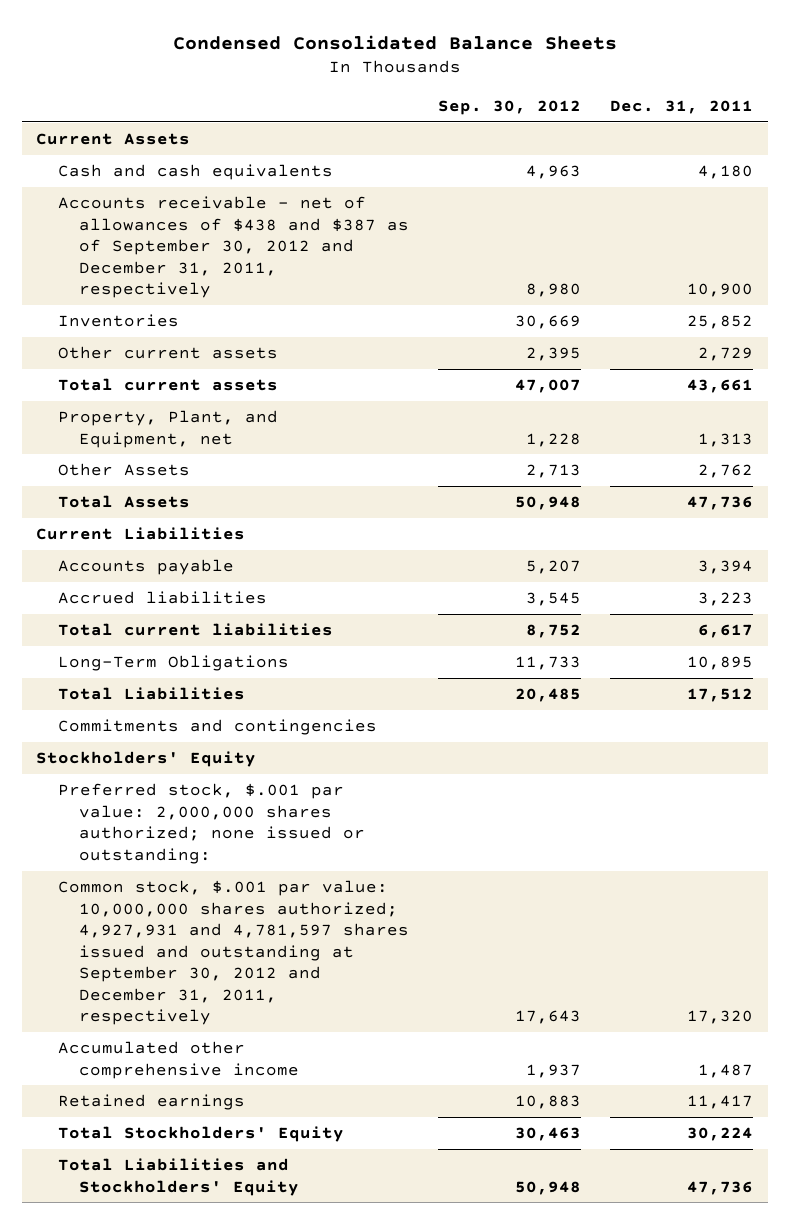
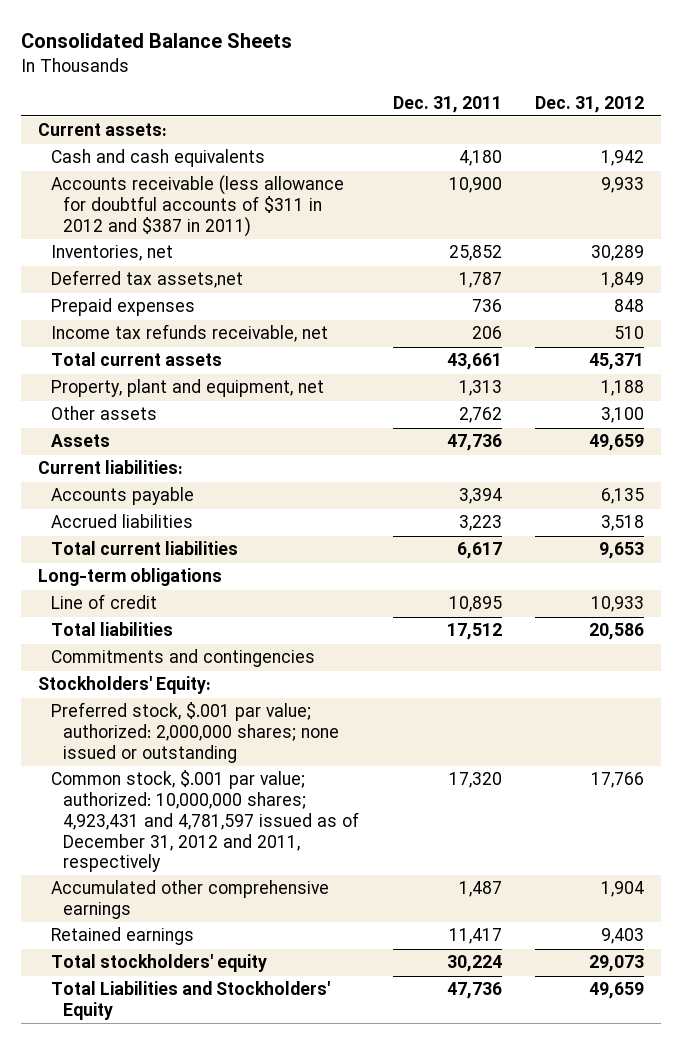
[172,34,617,50] Condensed Consolidated Balance Sheets -> [21,33,293,49] Consolidated Balance Sheets
[438,99,582,115] Sep. 30, 2012 -> none
none -> [535,95,645,113] Dec. 31, 2012
[36,133,191,146] Current Assets -> [38,123,168,137] Current assets:
[57,346,278,360] Other current assets -> none
[57,196,410,299] Accounts receivable - net of allowances of $438 and $387 as of September 30, 2012 and December 31, 2011, respectively -> [50,175,344,237] Accounts receivable (less allowance for doubtful accounts of $311 in 2012 and $387 in 2011)
[57,314,179,328] Inventories -> [50,245,173,262] Inventories, net
none -> [50,270,243,289] Deferred tax assets,net
none -> [50,298,195,317] Prepaid expenses
none -> [50,324,328,343] Income tax refunds receivable, net
[57,410,278,448] Property, Plant, and Equipment, net -> [50,379,324,398] Property, plant and equipment, net
[57,463,190,477] Other Assets -> [50,406,157,421] Other assets
[57,495,190,509] Total Assets -> [50,434,110,448] Assets
[36,527,246,541] Current Liabilities -> [38,460,184,475] Current liabilities:
none -> [38,568,223,587] Long-term obligations
[57,655,289,672] Long-Term Obligations -> [50,594,157,610] Line of credit
[57,687,245,701] Total Liabilities -> [50,622,173,637] Total liabilities
[36,751,257,768] Stockholders' Equity -> [38,676,212,695] Stockholders' Equity:
[57,783,366,864] Preferred stock, $.001 par value: 2,000,000 shares authorized; none issued or outstanding: -> [50,702,340,763] Preferred stock, $.001 par value; authorized: 2,000,000 shares; none issued or outstanding
[57,880,410,1026] Common stock, $.001 par value: 10,000,000 shares authorized; 4,927,931 and 4,781,597 shares issued and outstanding at September 30, 2012 and December 31, 2011, respectively -> [50,770,360,873] Common stock, $.001 par value; authorized: 10,000,000 shares; 4,923,431 and 4,781,597 issued as of December 31, 2012 and 2011, respectively
[57,1041,300,1079] Accumulated other comprehensive income -> [50,880,329,920] Accumulated other comprehensive earnings
[57,1126,344,1143] Total Stockholders' Equity -> [50,954,267,973] Total stockholders' equity

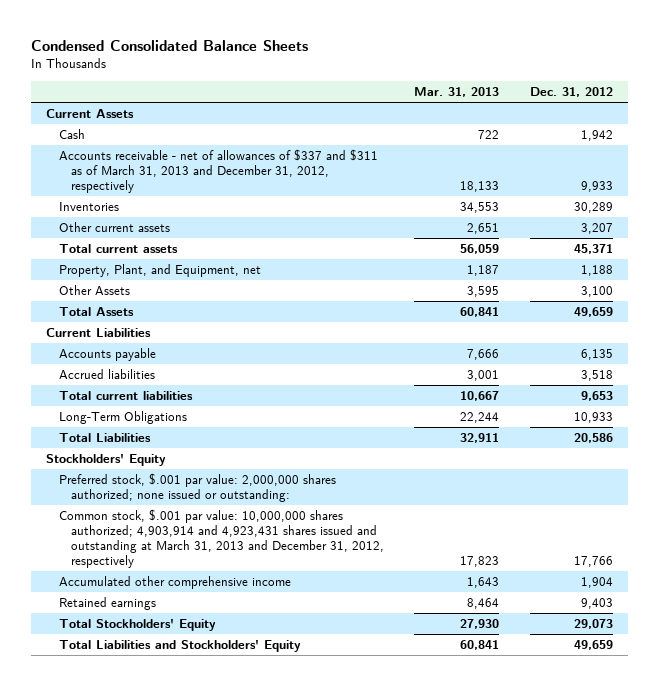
[21,33,293,49] Consolidated Balance Sheets -> [31,39,309,51] Condensed Consolidated Balance Sheets
[392,95,502,113] Dec. 31, 2011 -> none
none -> [414,86,500,97] Mar. 31, 2013
[50,270,243,289] Deferred tax assets,net -> none
[50,298,195,317] Prepaid expenses -> none
[50,324,328,343] Income tax refunds receivable, net -> none
[38,123,168,137] Current assets: -> [46,109,135,119] Current Assets
[50,149,265,168] Cash and cash equivalents -> [58,129,85,140] Cash
[50,175,344,237] Accounts receivable (less allowance for doubtful accounts of $311 in 2012 and $387 in 2011) -> [58,149,378,193] Accounts receivable - net of allowances of $337 and $311 as of March 31, 2013 and December 31, 2012, respectively
[50,245,173,262] Inventories, net -> [58,202,119,212] Inventories
none -> [58,222,170,233] Other current assets
[50,379,324,398] Property, plant and equipment, net -> [58,264,261,278] Property, Plant, and Equipment, net
[50,406,157,421] Other assets -> [58,285,130,296] Other Assets
[50,434,110,448] Assets -> [58,307,134,317] Total Assets
[38,460,184,475] Current liabilities: -> [46,328,152,338] Current Liabilities
[38,568,223,587] Long-term obligations -> none
[50,649,315,668] Commitments and contingencies -> none
[50,594,157,610] Line of credit -> [58,411,187,425] Long-Term Obligations
[50,622,173,637] Total liabilities -> [58,433,151,443] Total Liabilities
[38,676,212,695] Stockholders' Equity: -> [46,454,167,467] Stockholders' Equity
[50,702,340,763] Preferred stock, $.001 par value; authorized: 2,000,000 shares; none issued or outstanding -> [58,473,336,503] Preferred stock, $.001 par value: 2,000,000 shares authorized; none issued or outstanding:
[50,770,360,873] Common stock, $.001 par value; authorized: 10,000,000 shares; 4,923,431 and 4,781,597 issued as of December 31, 2012 and 2011, respectively -> [58,509,385,568] Common stock, $.001 par value: 10,000,000 shares authorized; 4,903,914 and 4,923,431 shares issued and outstanding at March 31, 2013 and December 31, 2012, respectively
[50,880,329,920] Accumulated other comprehensive earnings -> [58,576,291,590] Accumulated other comprehensive income
[50,954,267,973] Total stockholders' equity -> [58,619,216,632] Total Stockholders' Equity

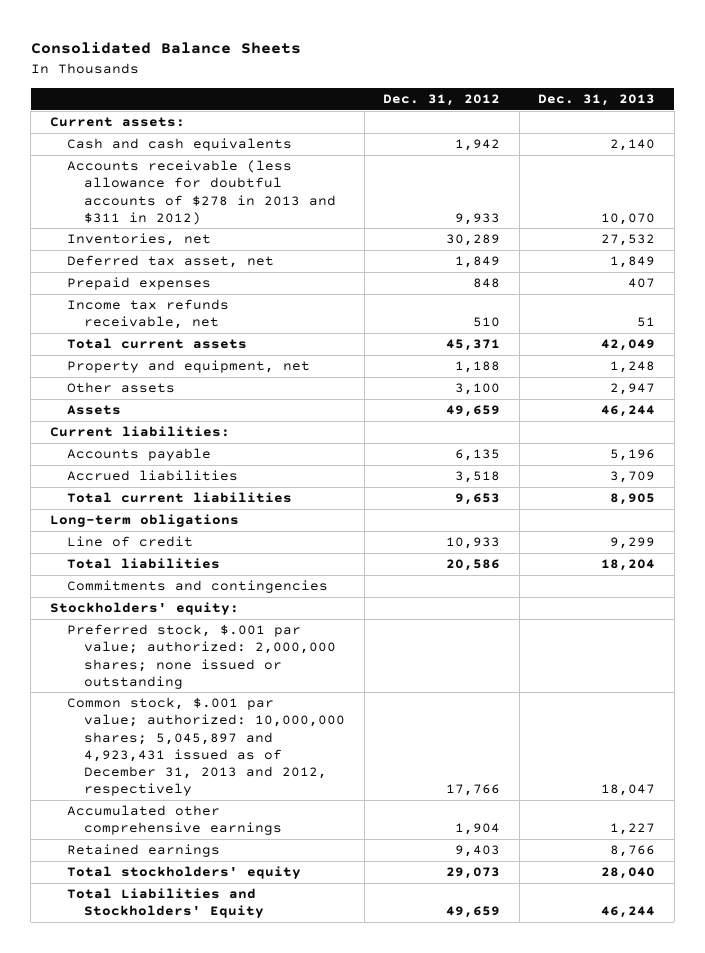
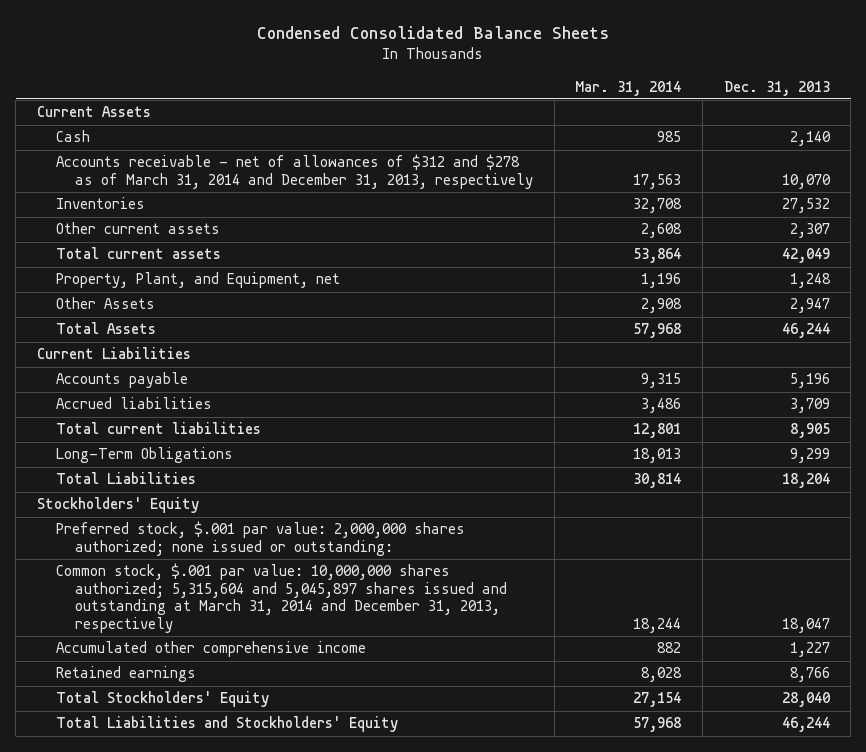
[30,42,301,55] Consolidated Balance Sheets -> [257,25,610,39] Condensed Consolidated Balance Sheets
[383,93,501,106] Dec. 31, 2012 -> none
none -> [575,80,682,96] Mar. 31, 2014
[66,255,274,269] Deferred tax asset, net -> none
[66,277,211,291] Prepaid expenses -> none
[66,299,229,330] Income tax refunds receivable, net -> none
[50,117,186,128] Current assets: -> [36,106,151,118] Current Assets
[66,138,292,152] Cash and cash equivalents -> [55,130,90,143] Cash
[66,160,336,225] Accounts receivable (less allowance for doubtful accounts of $278 in 2013 and $311 in 2012) -> [55,154,533,189] Accounts receivable - net of allowances of $312 and $278 as of March 31, 2014 and December 31, 2013, respectively
[66,233,211,247] Inventories, net -> [55,197,145,210] Inventories
none -> [55,222,220,235] Other current assets
[66,360,310,374] Property and equipment, net -> [55,272,340,289] Property, Plant, and Equipment, net
[66,382,175,394] Other assets -> [55,297,155,310] Other Assets
[66,405,121,416] Assets -> [55,322,156,335] Total Assets
[50,426,231,438] Current liabilities: -> [36,347,191,360] Current Liabilities
[50,514,240,528] Long-term obligations -> none
[66,580,328,594] Commitments and contingencies -> none
[66,536,193,548] Line of credit -> [55,447,233,464] Long-Term Obligations
[66,558,220,570] Total liabilities -> [55,472,196,485] Total Liabilities
[50,602,240,616] Stockholders' equity: -> [36,497,199,514] Stockholders' Equity
[66,624,336,689] Preferred stock, $.001 par value; authorized: 2,000,000 shares; none issued or outstanding -> [55,521,465,556] Preferred stock, $.001 par value: 2,000,000 shares authorized; none issued or outstanding:
[66,697,345,796] Common stock, $.001 par value; authorized: 10,000,000 shares; 5,045,897 and 4,923,431 issued as of December 31, 2013 and 2012, respectively -> [55,563,507,633] Common stock, $.001 par value: 10,000,000 shares authorized; 5,315,604 and 5,045,897 shares issued and outstanding at March 31, 2014 and December 31, 2013, respectively
[66,805,282,836] Accumulated other comprehensive earnings -> [55,641,366,658] Accumulated other comprehensive income
[66,866,301,880] Total stockholders' equity -> [55,691,269,708] Total Stockholders' Equity

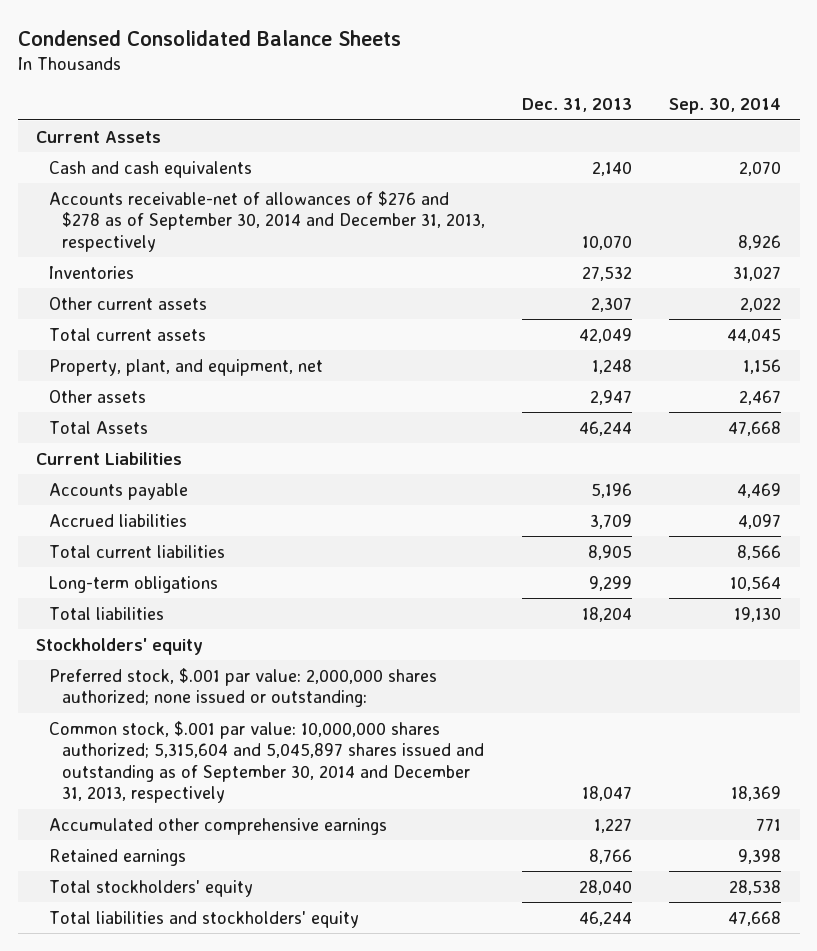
[575,80,682,96] Mar. 31, 2014 -> none
none -> [669,98,782,115] Sep. 30, 2014
[55,130,90,143] Cash -> [49,160,253,178] Cash and cash equivalents
[55,154,533,189] Accounts receivable - net of allowances of $312 and $278 as of March 31, 2014 and December 31, 2013, respectively -> [49,190,486,252] Accounts receivable-net of allowances of $276 and $278 as of September 30, 2014 and December 31, 2013, respectively
[55,272,340,289] Property, Plant, and Equipment, net -> [49,358,324,376] Property, plant, and equipment, net
[55,297,155,310] Other Assets -> [49,389,147,403] Other assets
[55,447,233,464] Long-Term Obligations -> [49,575,219,593] Long-term obligations
[55,472,196,485] Total Liabilities -> [49,606,165,620] Total liabilities
[36,497,199,514] Stockholders' Equity -> [36,637,204,655] Stockholders' equity
[55,563,507,633] Common stock, $.001 par value: 10,000,000 shares authorized; 5,315,604 and 5,045,897 shares issued and outstanding at March 31, 2014 and December 31, 2013, respectively -> [49,720,485,804] Common stock, $.001 par value: 10,000,000 shares authorized; 5,315,604 and 5,045,897 shares issued and outstanding as of September 30, 2014 and December 31, 2013, respectively
[55,641,366,658] Accumulated other comprehensive income -> [49,817,388,835] Accumulated other comprehensive earnings
[55,691,269,708] Total Stockholders' Equity -> [49,879,254,897] Total stockholders' equity
[55,716,398,733] Total Liabilities and Stockholders' Equity -> [49,910,360,928] Total liabilities and stockholders' equity

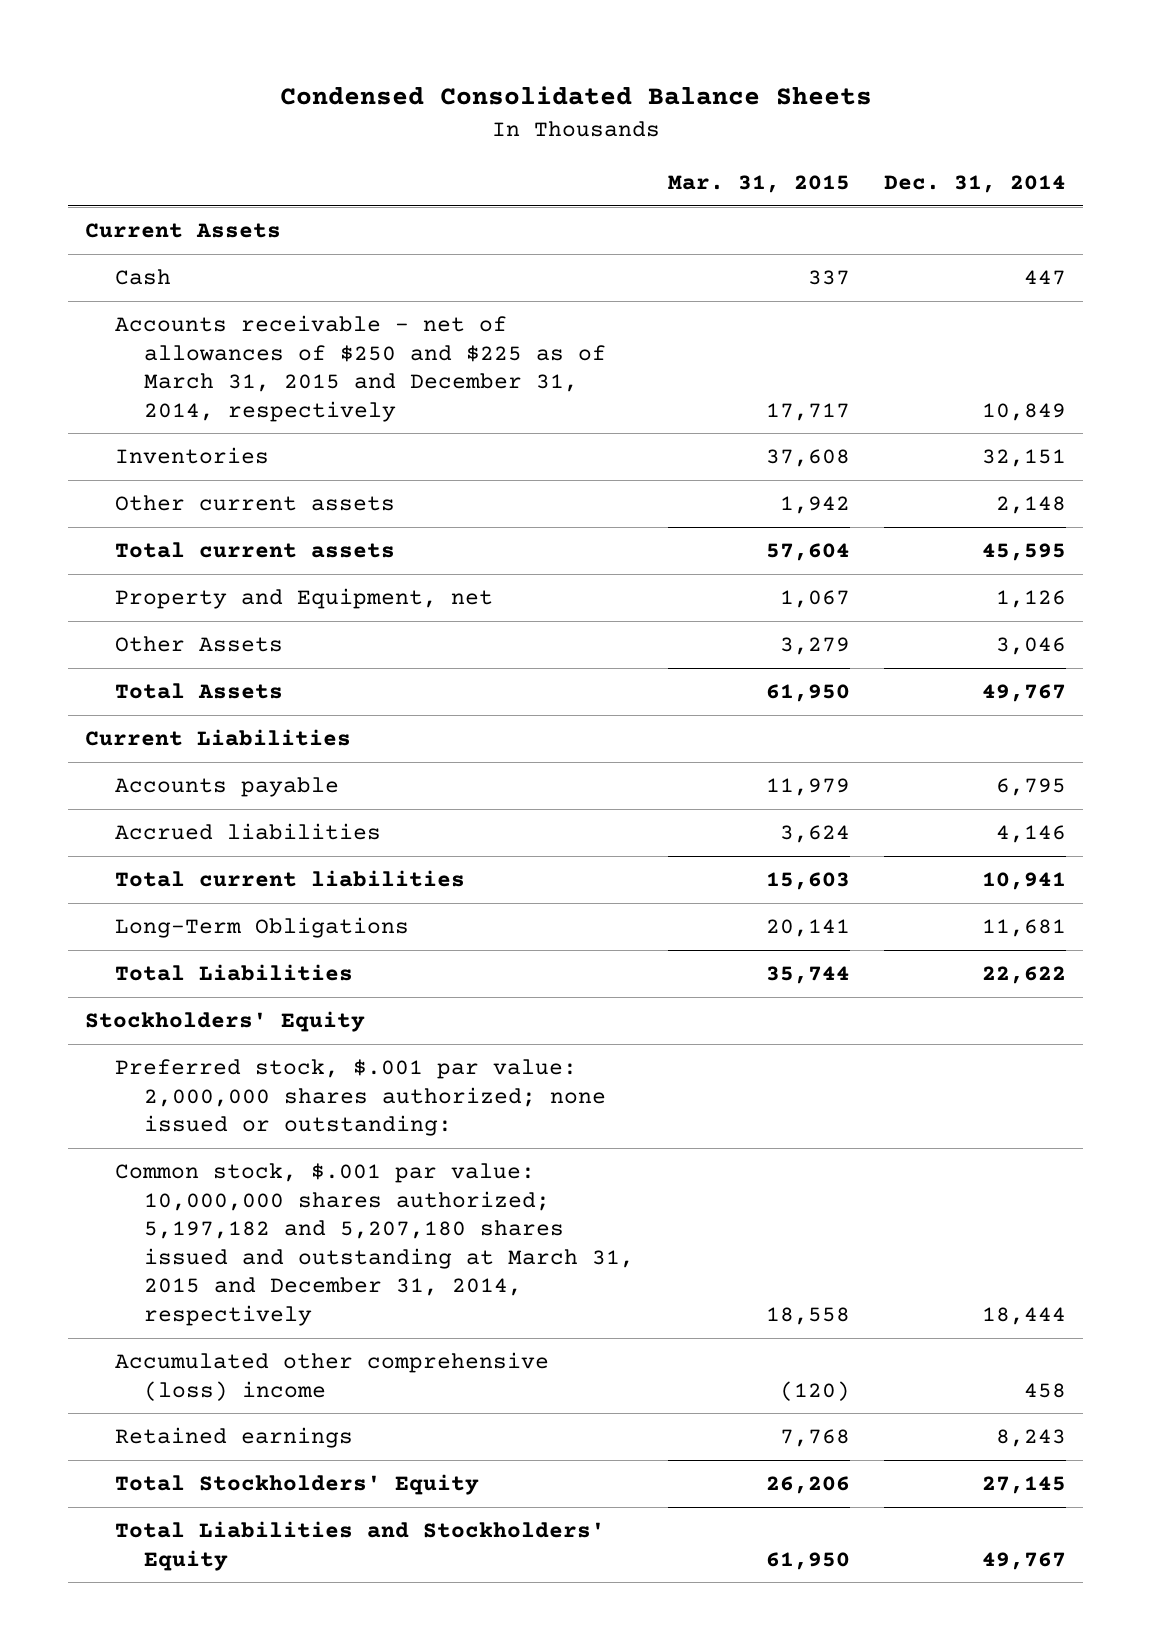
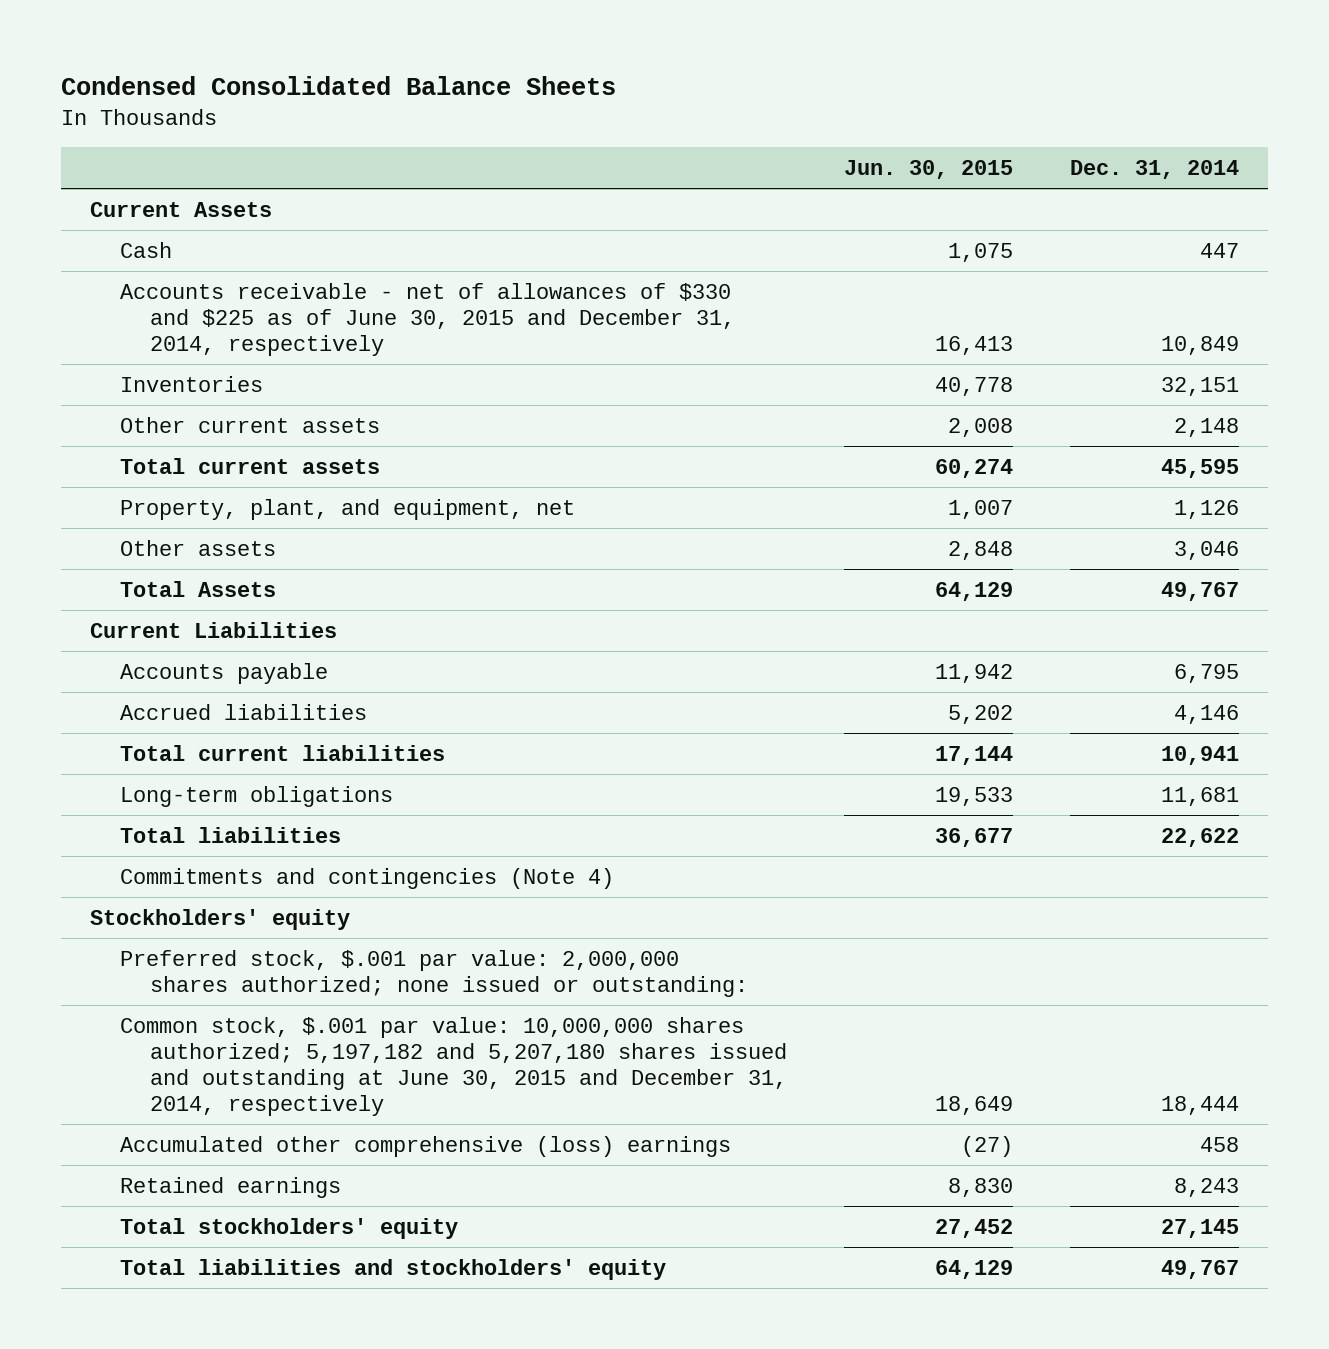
[668,175,851,194] Mar. 31, 2015 -> none
none -> [844,159,1014,179] Jun. 30, 2015
[114,315,607,422] Accounts receivable - net of allowances of $250 and $225 as of March 31, 2015 and December 31, 2014, respectively -> [119,282,736,356] Accounts receivable - net of allowances of $330 and $225 as of June 30, 2015 and December 31, 2014, respectively
[114,588,493,610] Property and Equipment, net -> [119,498,575,520] Property, plant, and equipment, net
[114,636,283,653] Other Assets -> [119,539,276,556] Other assets
[114,917,409,939] Long-Term Obligations -> [119,785,393,807] Long-term obligations
[114,964,353,982] Total Liabilities -> [119,826,341,843] Total liabilities
none -> [119,867,614,889] Commitments and contingencies (Note 4)
[85,1011,366,1033] Stockholders' Equity -> [89,908,350,930] Stockholders' equity
[114,1163,635,1326] Common stock, $.001 par value: 10,000,000 shares authorized; 5,197,182 and 5,207,180 shares issued and outstanding at March 31, 2015 and December 31, 2014, respectively -> [119,1016,788,1116] Common stock, $.001 par value: 10,000,000 shares authorized; 5,197,182 and 5,207,180 shares issued and outstanding at June 30, 2015 and December 31, 2014, respectively
[114,1352,549,1401] Accumulated other comprehensive (loss) income -> [119,1135,731,1157] Accumulated other comprehensive (loss) earnings
[114,1474,479,1496] Total Stockholders' Equity -> [119,1217,458,1239] Total stockholders' equity
[114,1521,605,1571] Total Liabilities and Stockholders' Equity -> [119,1258,666,1280] Total liabilities and stockholders' equity

